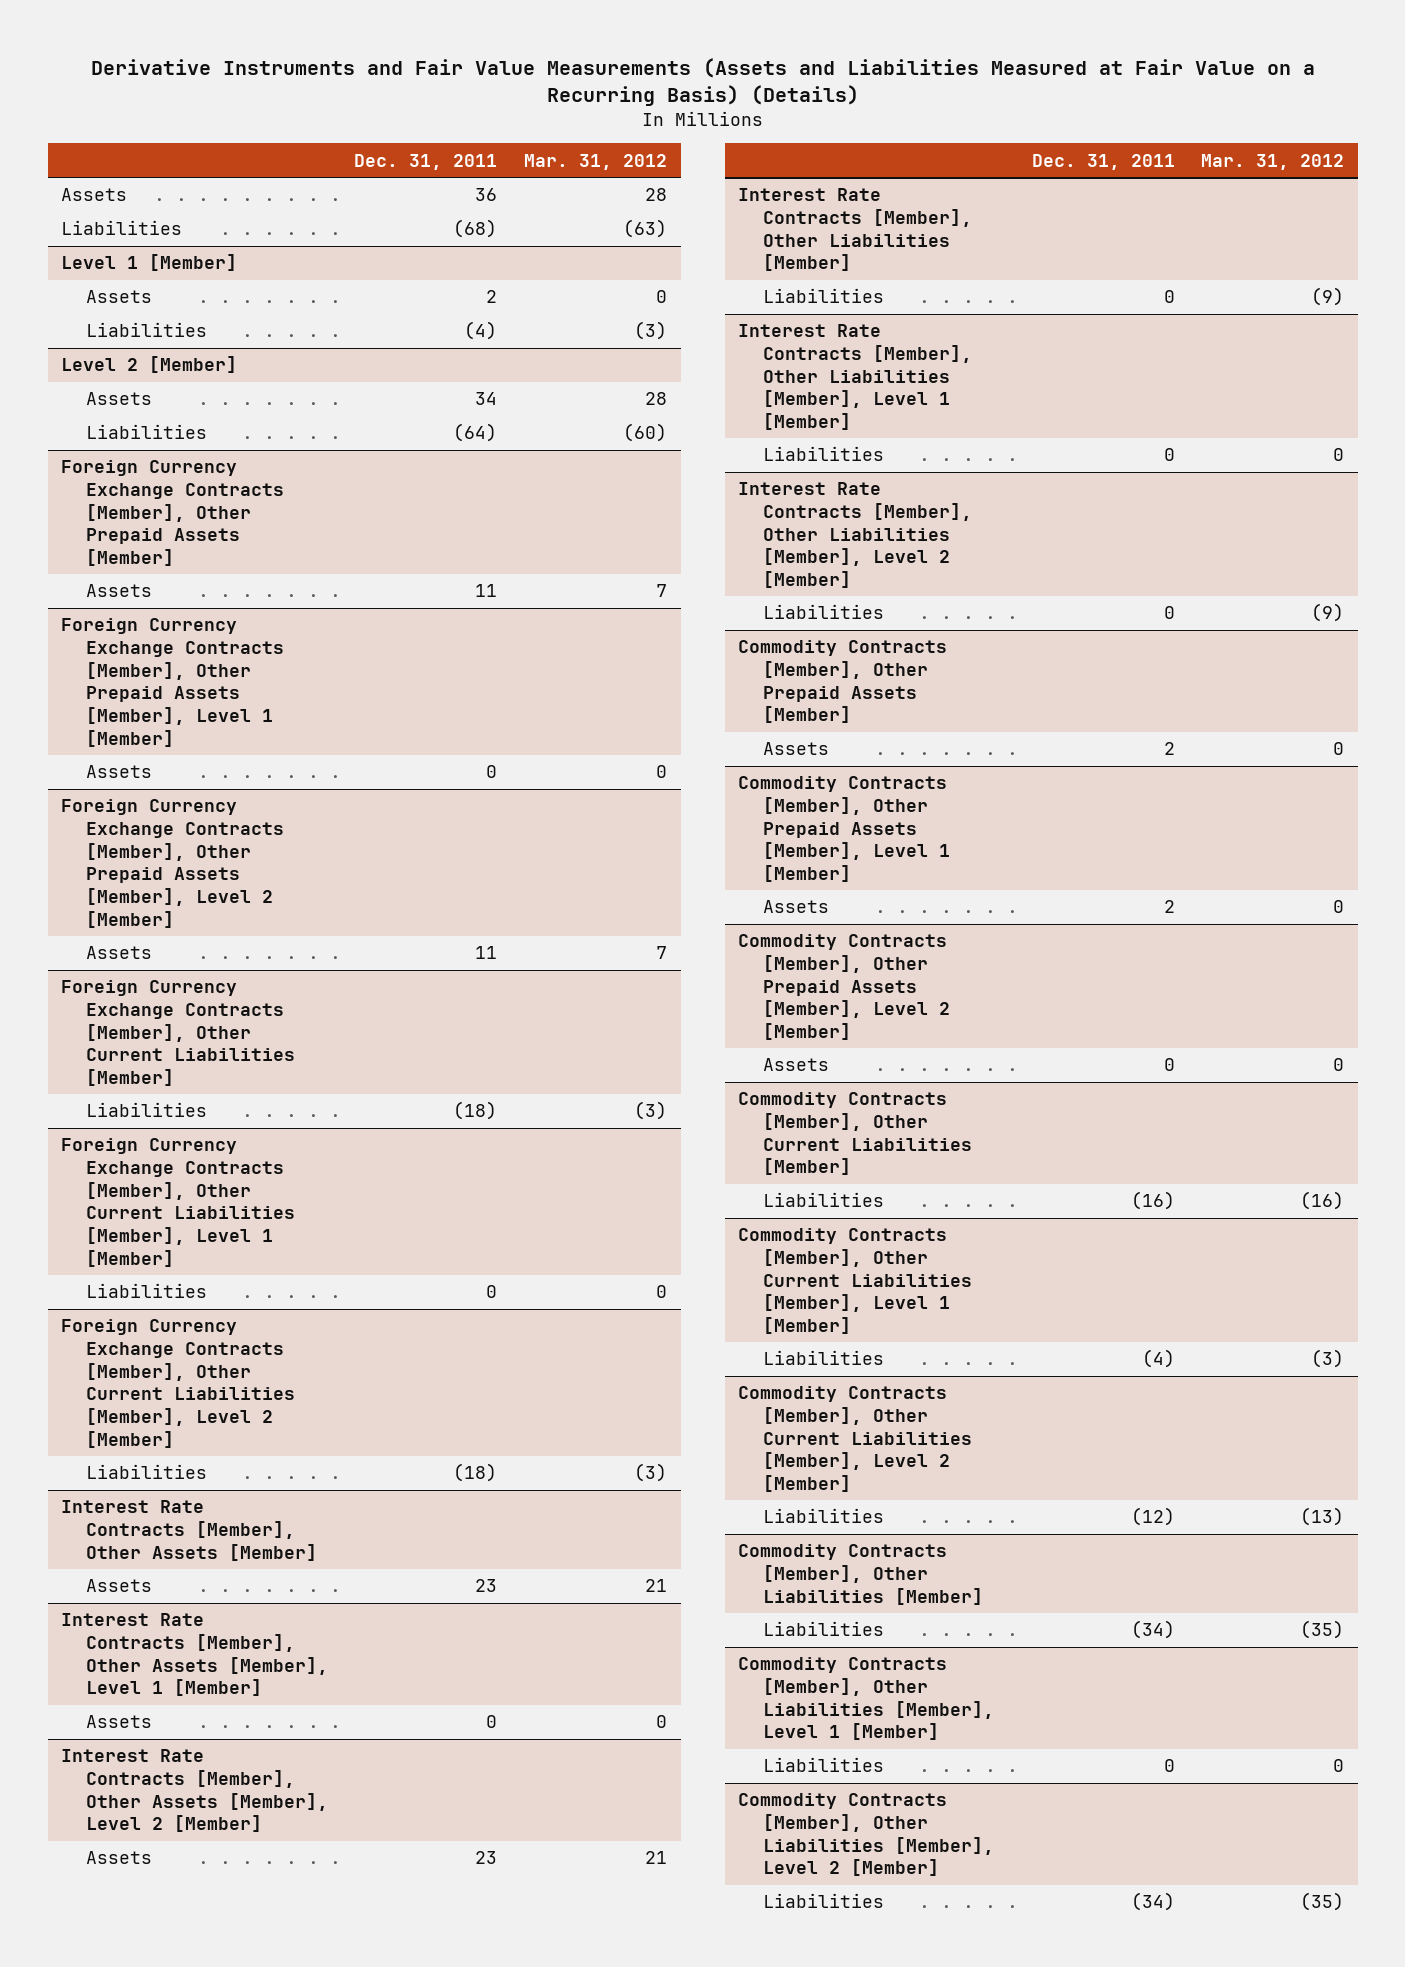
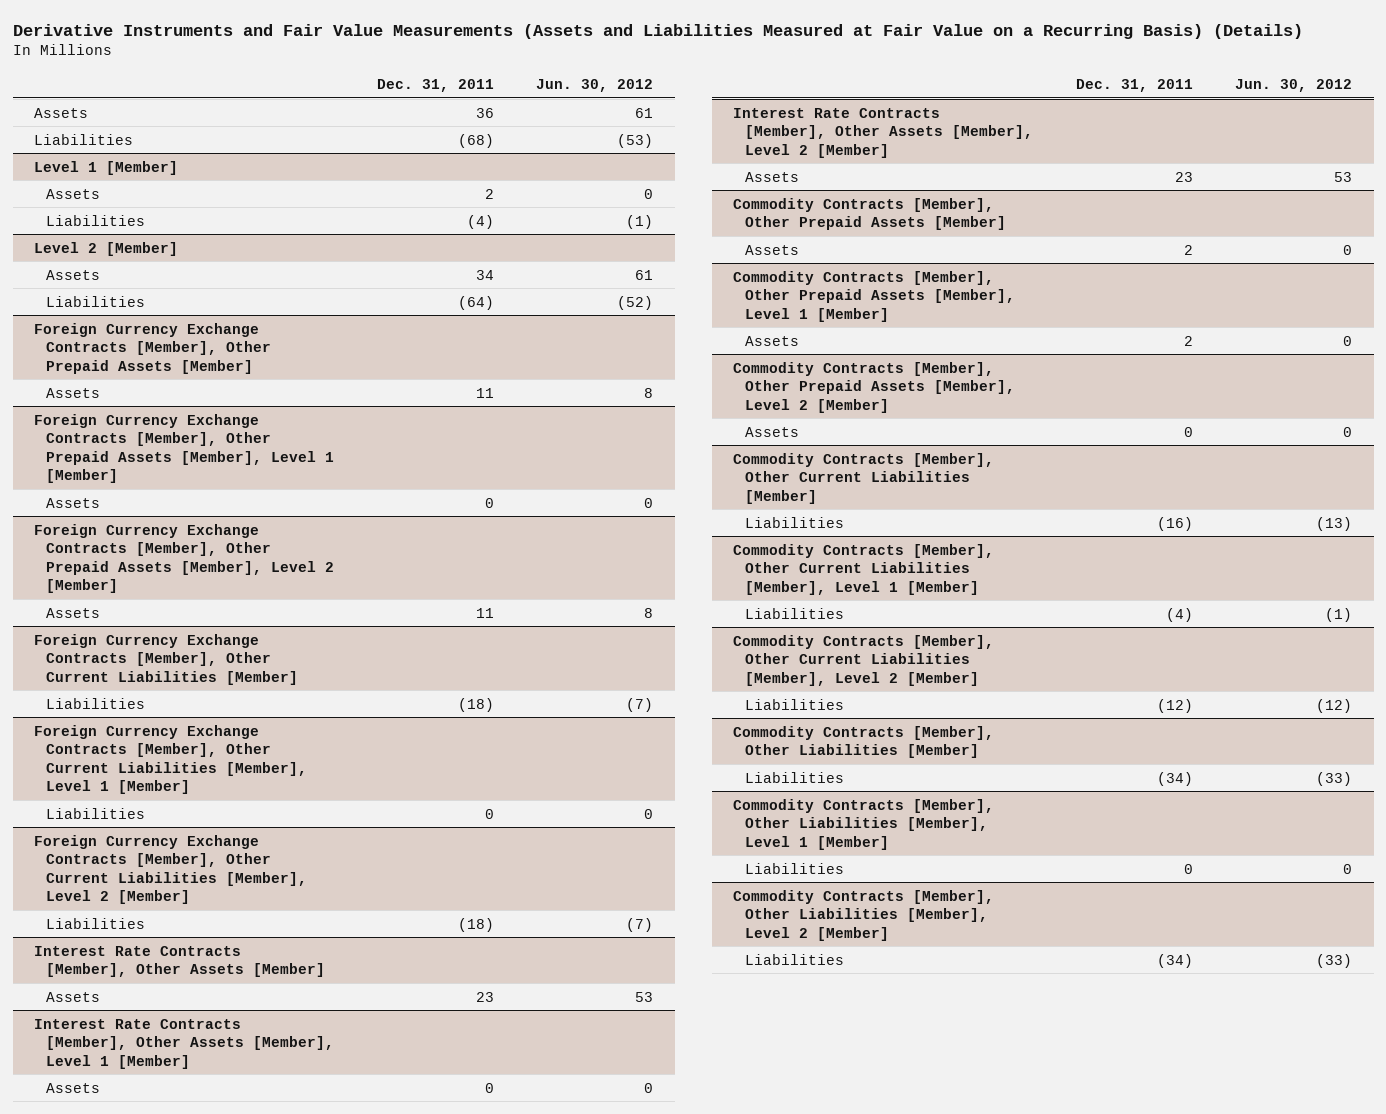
[524,153,668,170] Mar. 31, 2012 -> none
none -> [536,78,654,92] Jun. 30, 2012
[738,188,972,272] Interest Rate Contracts [Member], Other Liabilities [Member] -> none
[762,288,884,304] Liabilities -> none
[738,324,972,430] Interest Rate Contracts [Member], Other Liabilities [Member], Level 1 [Member] -> none
[762,446,884,462] Liabilities -> none
[738,482,972,588] Interest Rate Contracts [Member], Other Liabilities [Member], Level 2 [Member] -> none
[762,604,884,620] Liabilities -> none

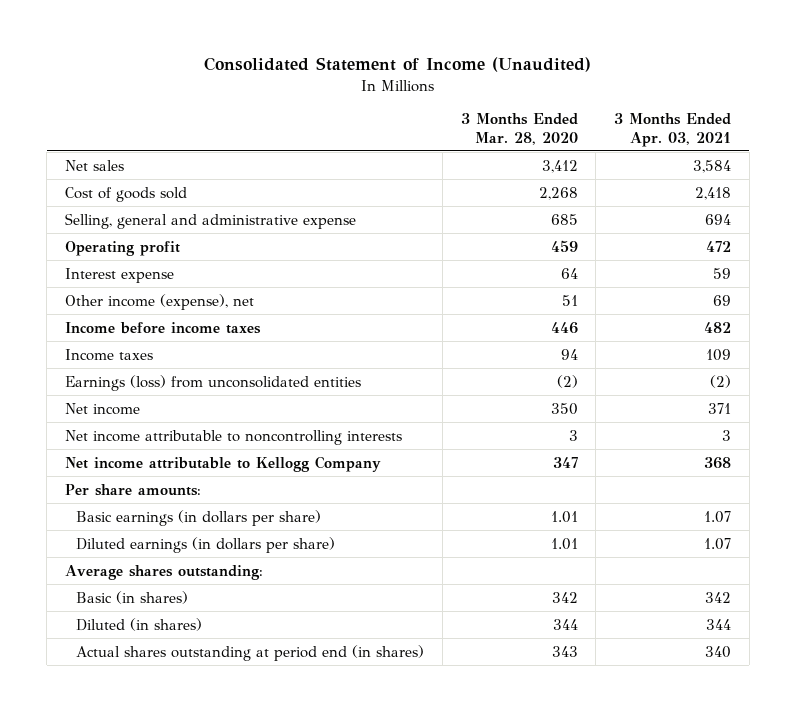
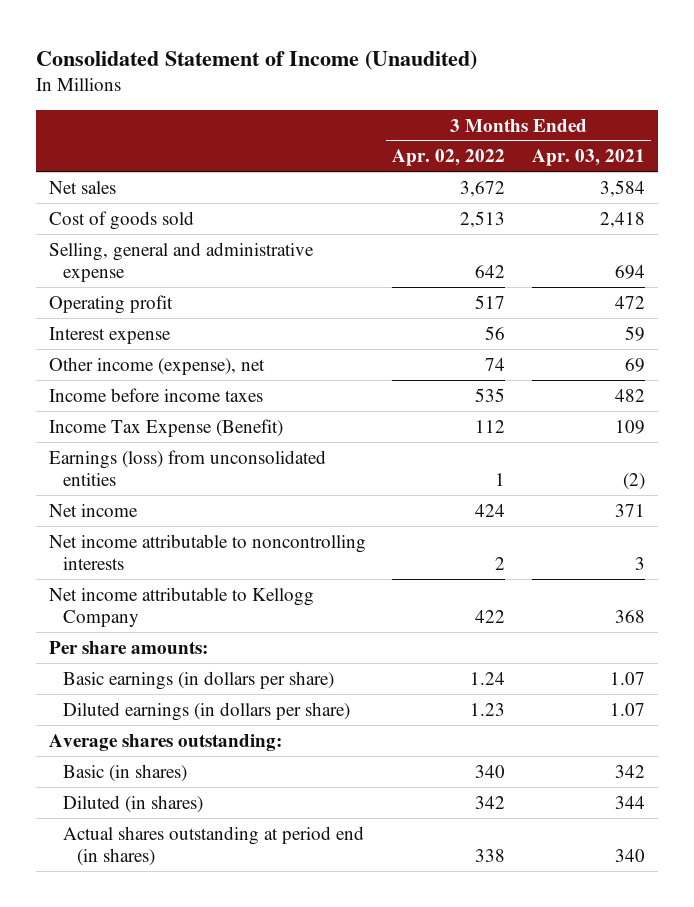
[460,113,578,145] 3 Months Ended Mar. 28, 2020 -> none
none -> [392,149,506,167] Apr. 02, 2022
[64,348,153,361] Income taxes -> [49,418,284,437] Income Tax Expense (Benefit)

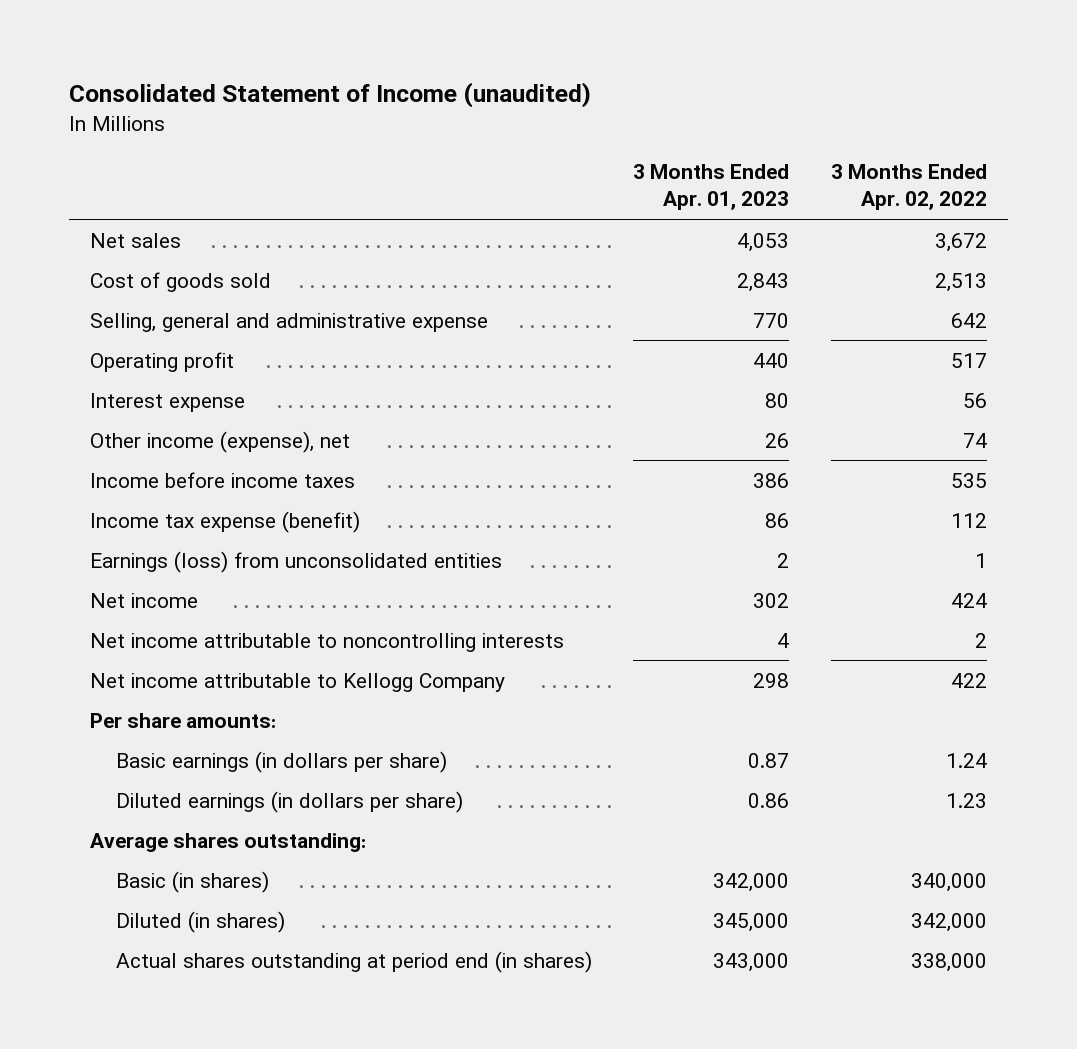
[35,49,477,70] Consolidated Statement of Income (Unaudited) -> [69,82,592,109] Consolidated Statement of Income (unaudited)
[531,149,645,167] Apr. 03, 2021 -> none
none -> [633,164,790,211] 3 Months Ended Apr. 01, 2023
[49,418,284,437] Income Tax Expense (Benefit) -> [90,510,361,533] Income tax expense (benefit)
[475,764,506,778] 340 -> [911,872,988,892] 340,000
[475,795,506,809] 342 -> [911,912,988,932] 342,000
[475,848,506,862] 338 -> [911,952,988,972] 338,000

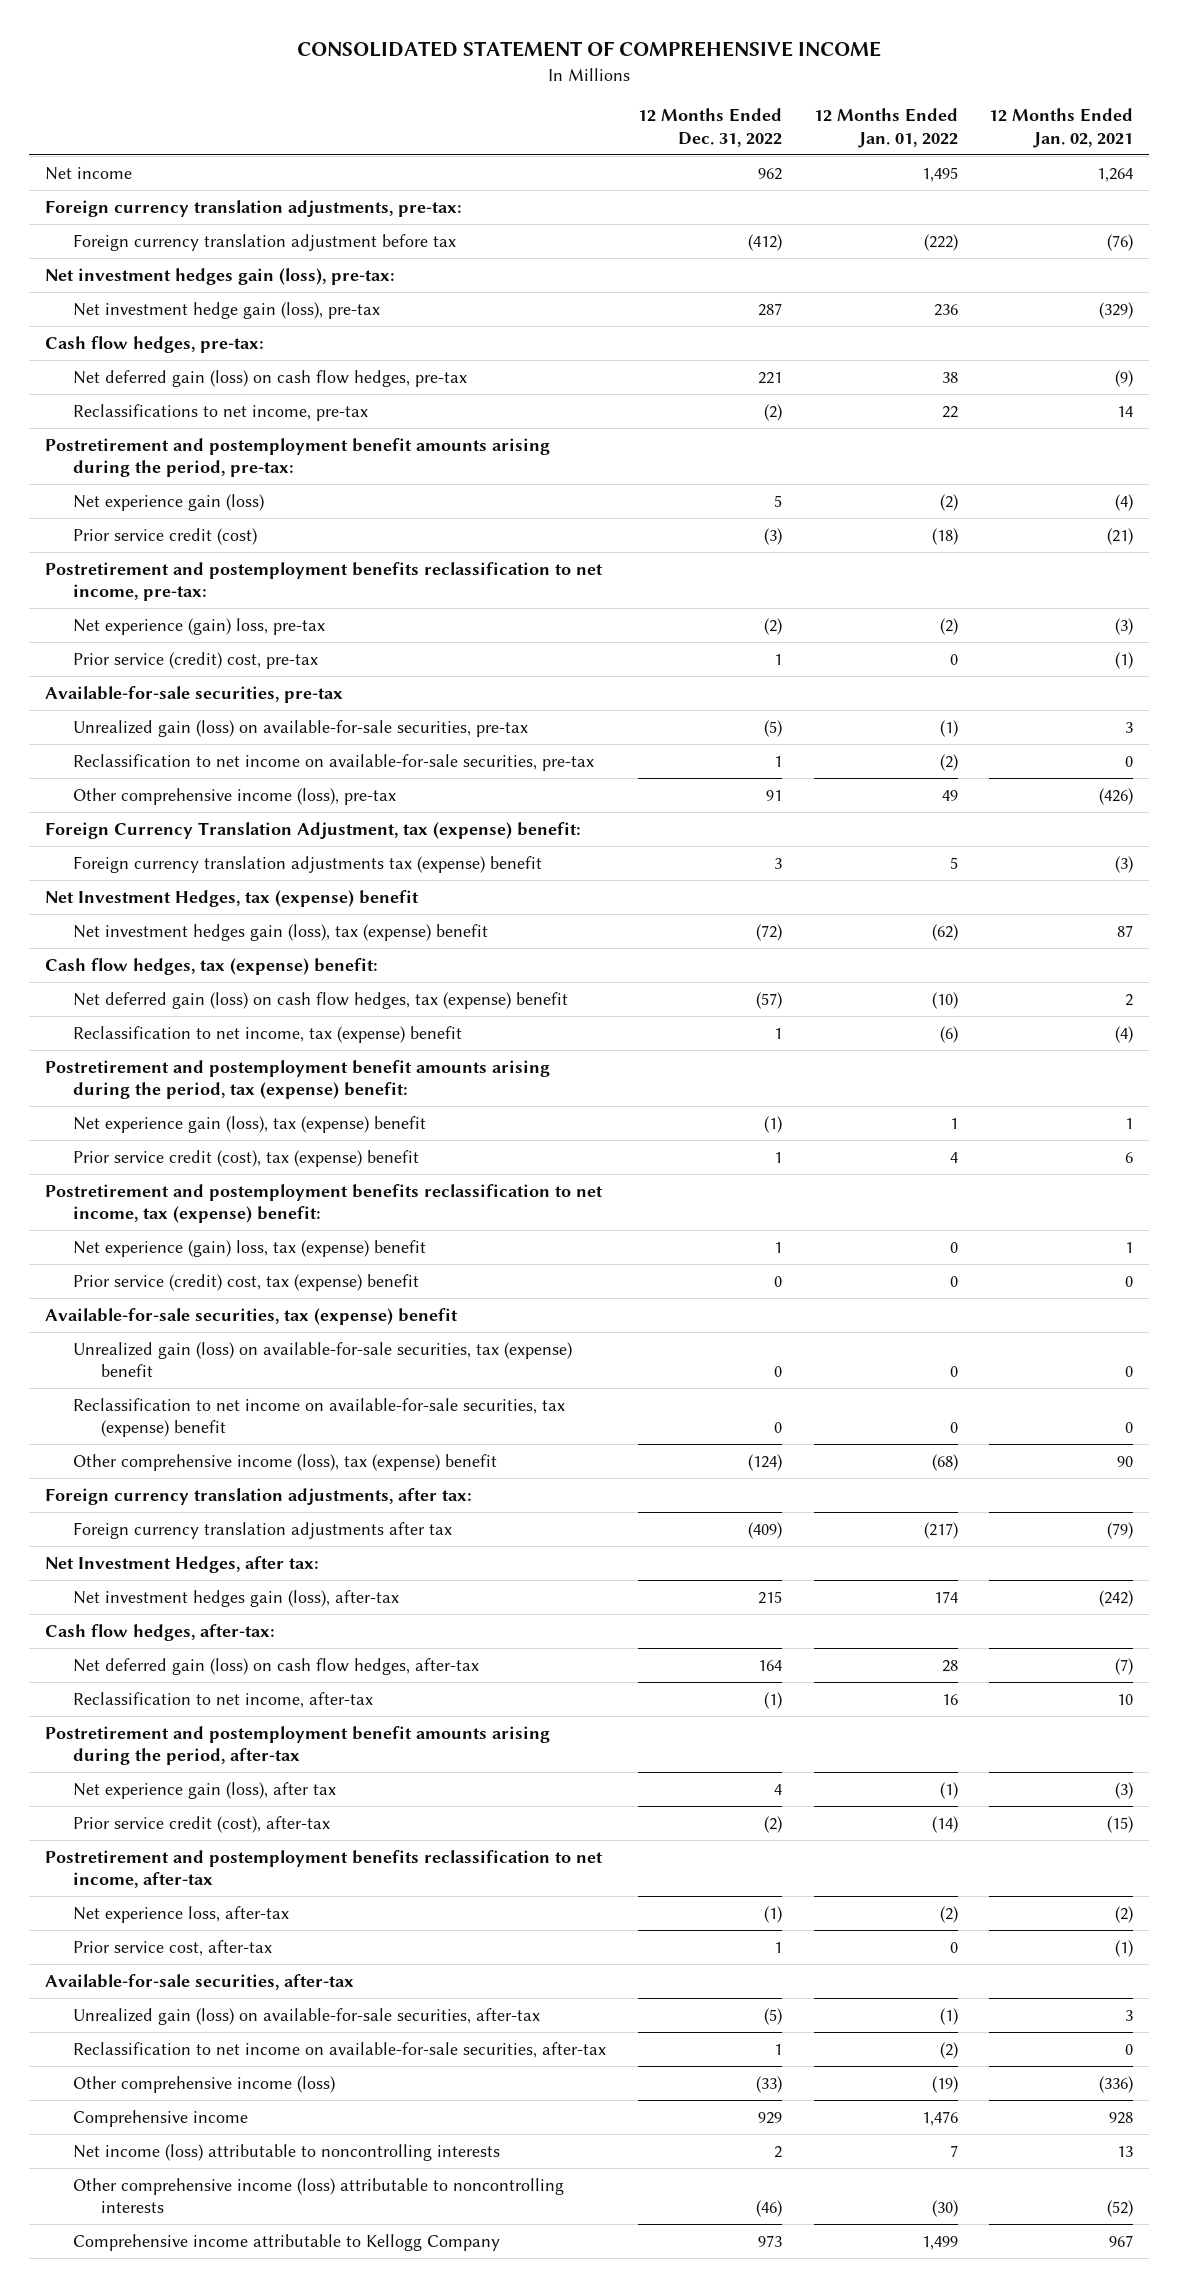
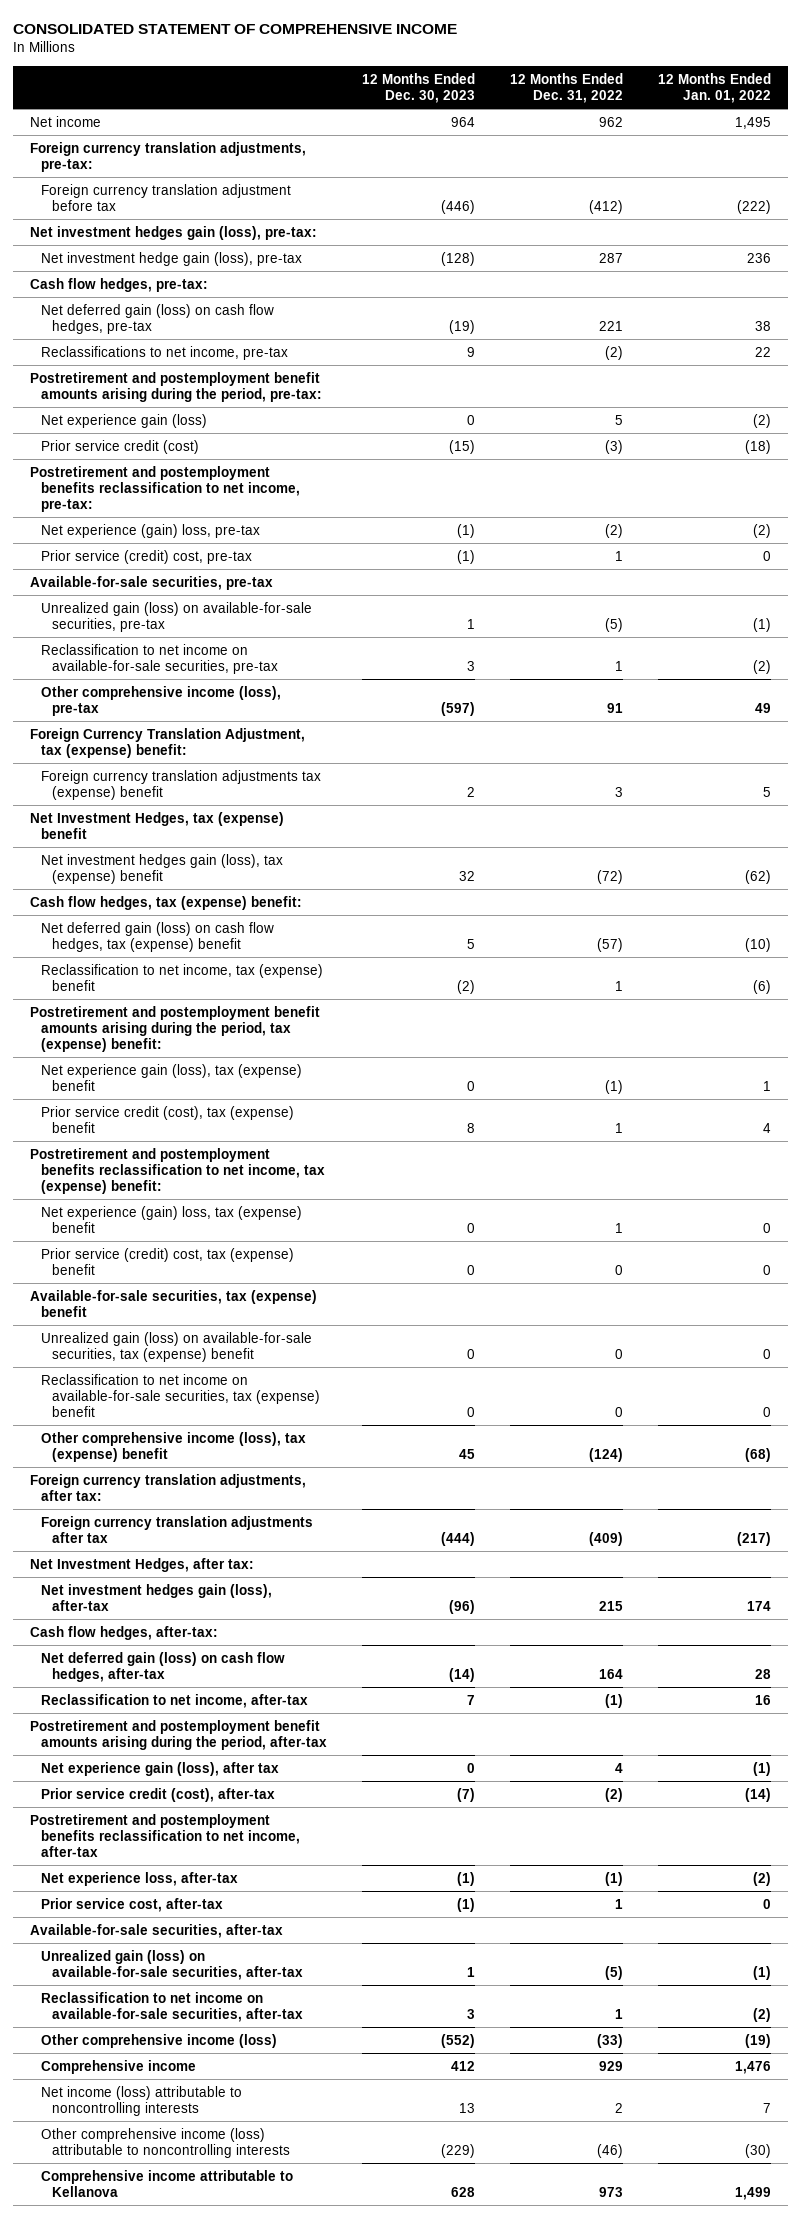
[989,107,1134,148] 12 Months Ended Jan. 02, 2021 -> none
none -> [362,72,476,103] 12 Months Ended Dec. 30, 2023
[72,2233,500,2251] Comprehensive income attributable to Kellogg Company -> [41,2169,294,2197] Comprehensive income attributable to Kellanova

